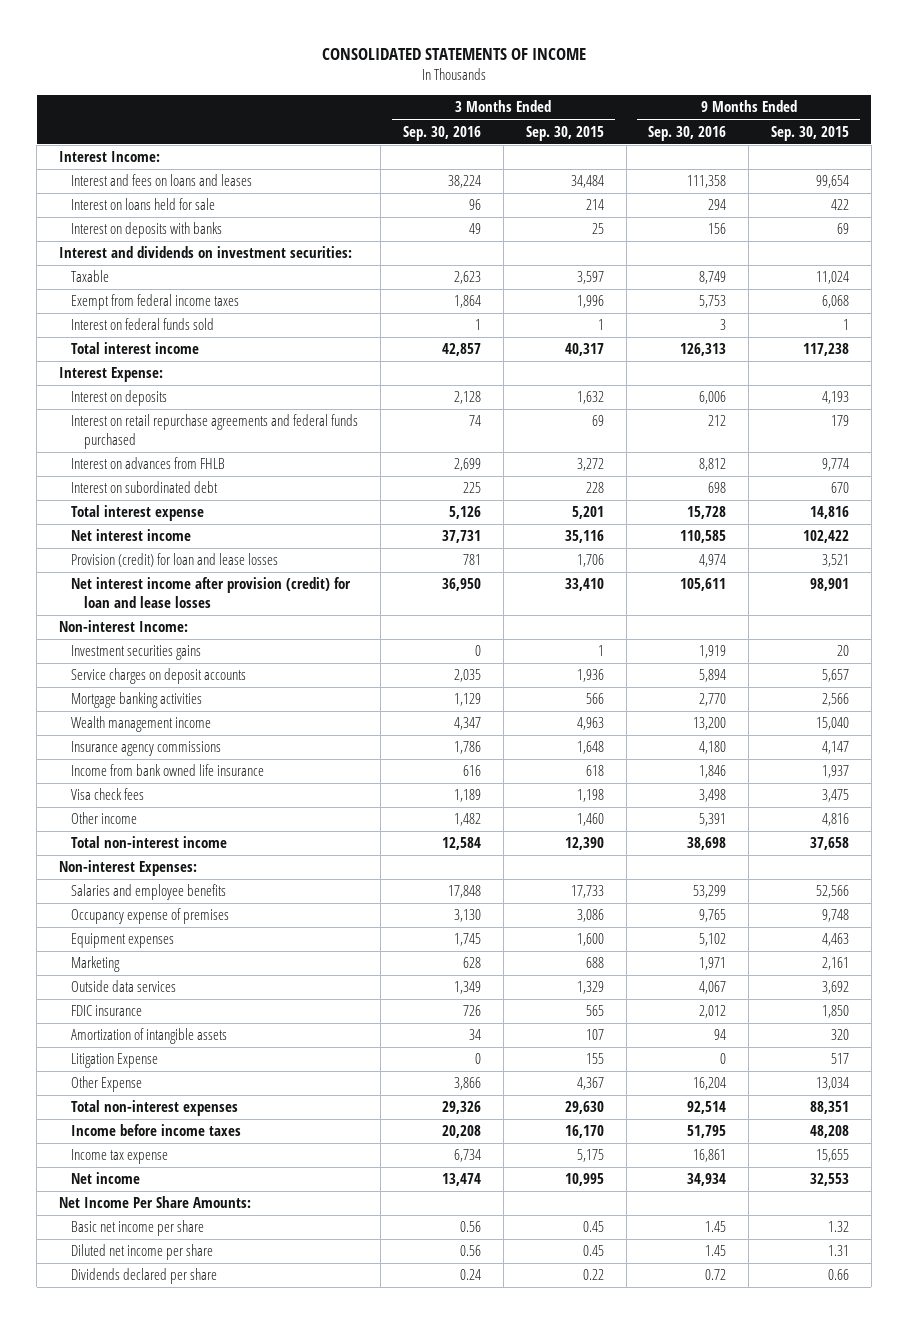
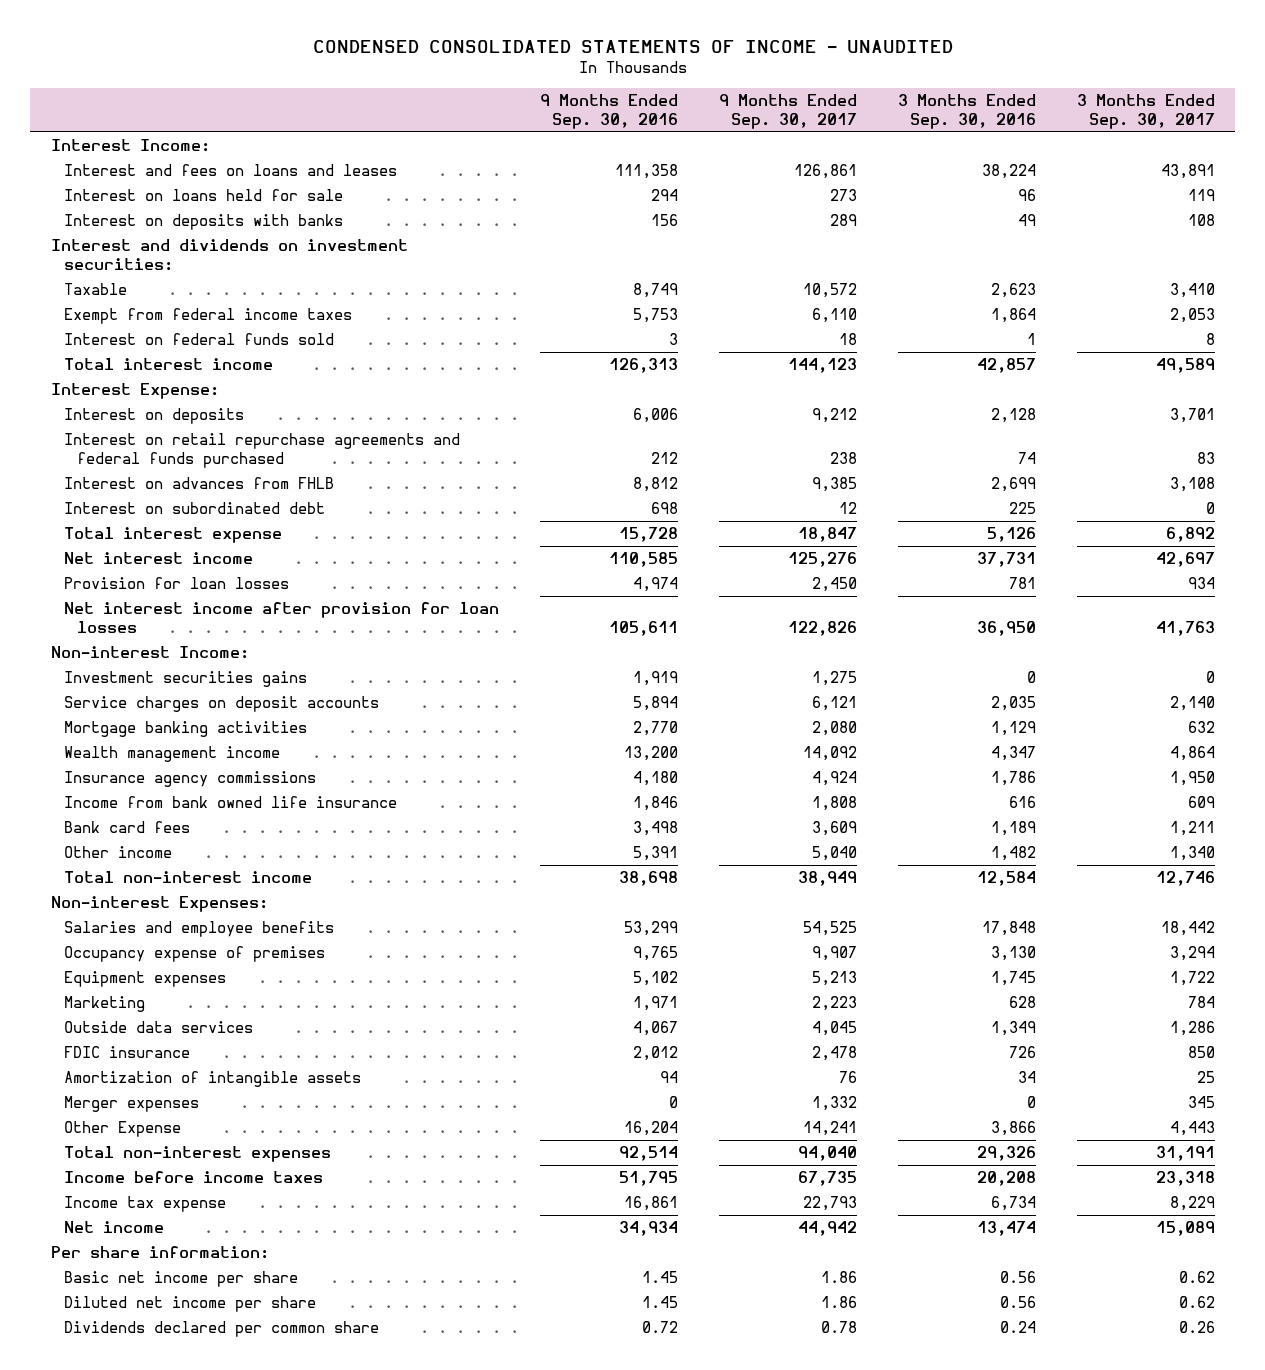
[322,47,587,60] CONSOLIDATED STATEMENTS OF INCOME -> [312,40,953,54] CONDENSED CONSOLIDATED STATEMENTS OF INCOME - UNAUDITED
[525,125,604,141] Sep. 30, 2015 -> none
[770,125,849,141] Sep. 30, 2015 -> none
none -> [718,93,857,129] 9 Months Ended Sep. 30, 2017
none -> [1076,93,1215,129] 3 Months Ended Sep. 30, 2017
[71,553,279,568] Provision (credit) for loan and lease losses -> [64,576,290,589] Provision for loan losses
[71,577,352,609] Net interest income after provision (credit) for loan and lease losses -> [64,601,500,633] Net interest income after provision for loan losses
[71,788,145,801] Visa check fees -> [64,820,191,833] Bank card fees
[71,1053,159,1069] Litigation Expense -> none
none -> [64,1095,200,1112] Merger expenses
[59,1196,252,1209] Net Income Per Share Amounts: -> [50,1245,269,1259] Per share information:
[71,1268,218,1285] Dividends declared per share -> [64,1320,380,1337] Dividends declared per common share

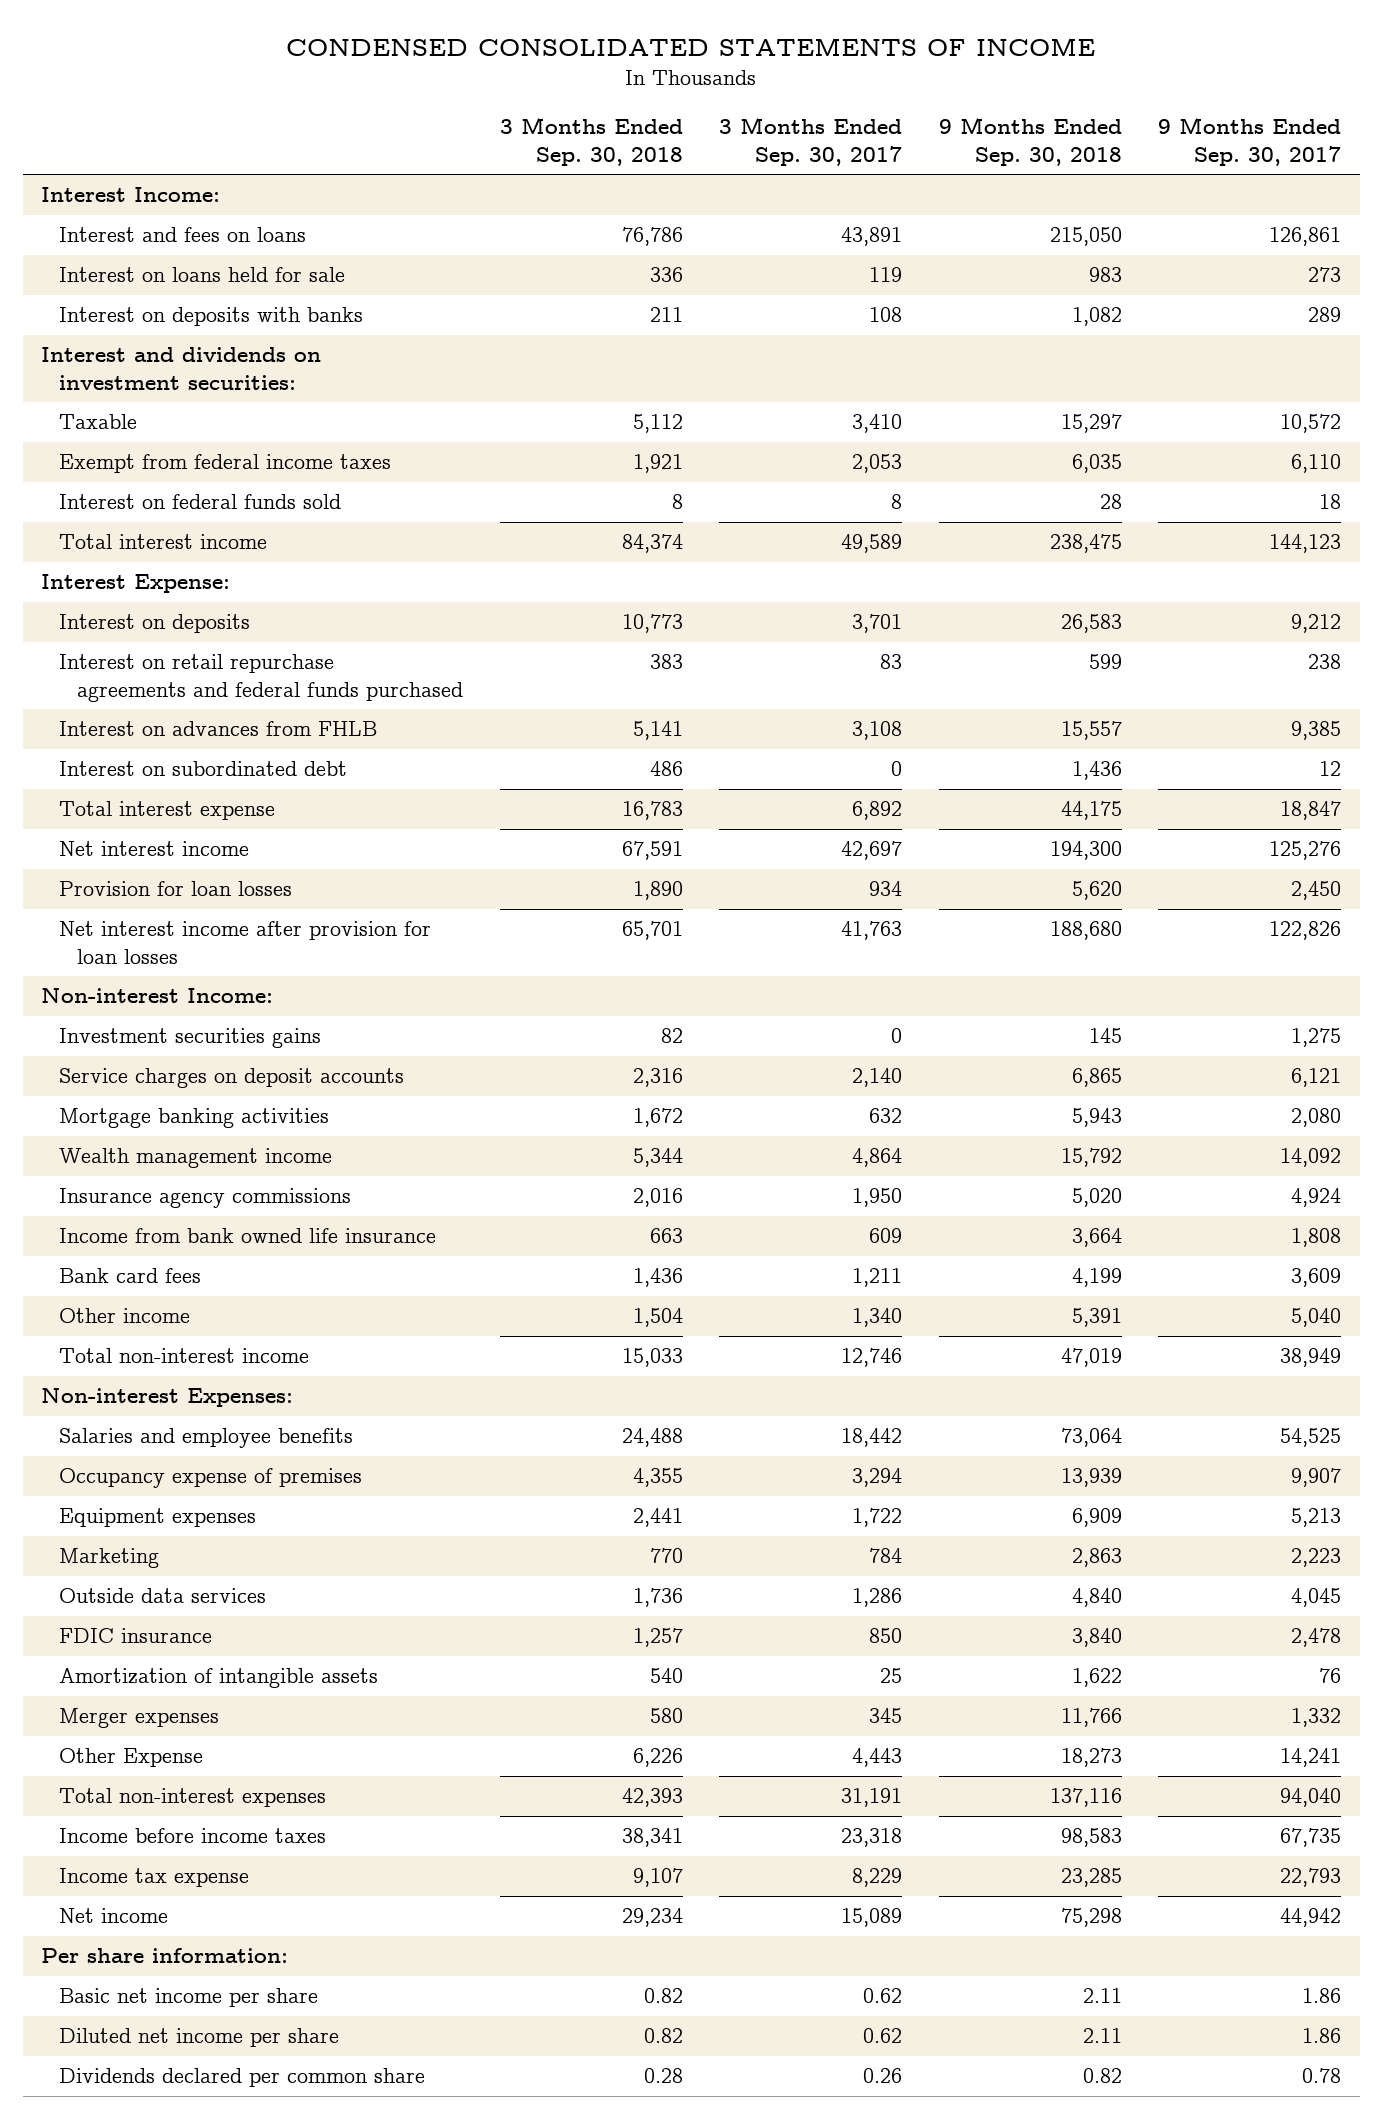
[312,40,953,54] CONDENSED CONSOLIDATED STATEMENTS OF INCOME - UNAUDITED -> [286,38,1096,57] CONDENSED CONSOLIDATED STATEMENTS OF INCOME
[539,93,678,129] 9 Months Ended Sep. 30, 2016 -> none
[897,93,1036,129] 3 Months Ended Sep. 30, 2016 -> none
none -> [499,117,683,166] 3 Months Ended Sep. 30, 2018
none -> [938,117,1122,166] 9 Months Ended Sep. 30, 2018
[64,163,398,176] Interest and fees on loans and leases -> [59,227,307,243] Interest and fees on loans

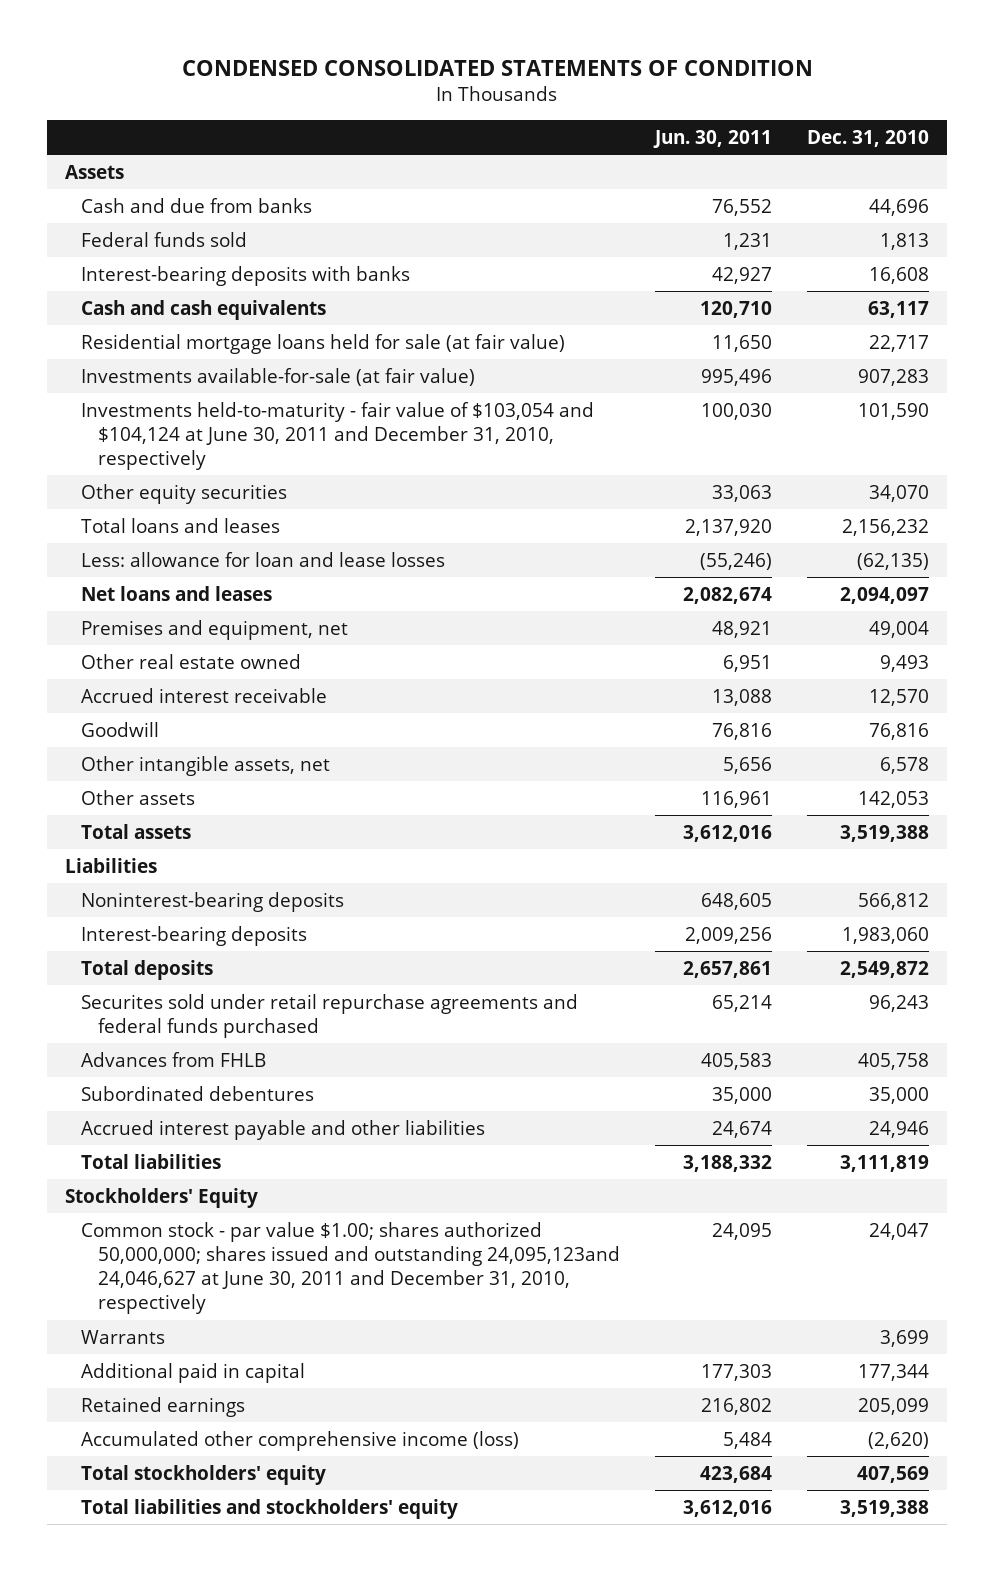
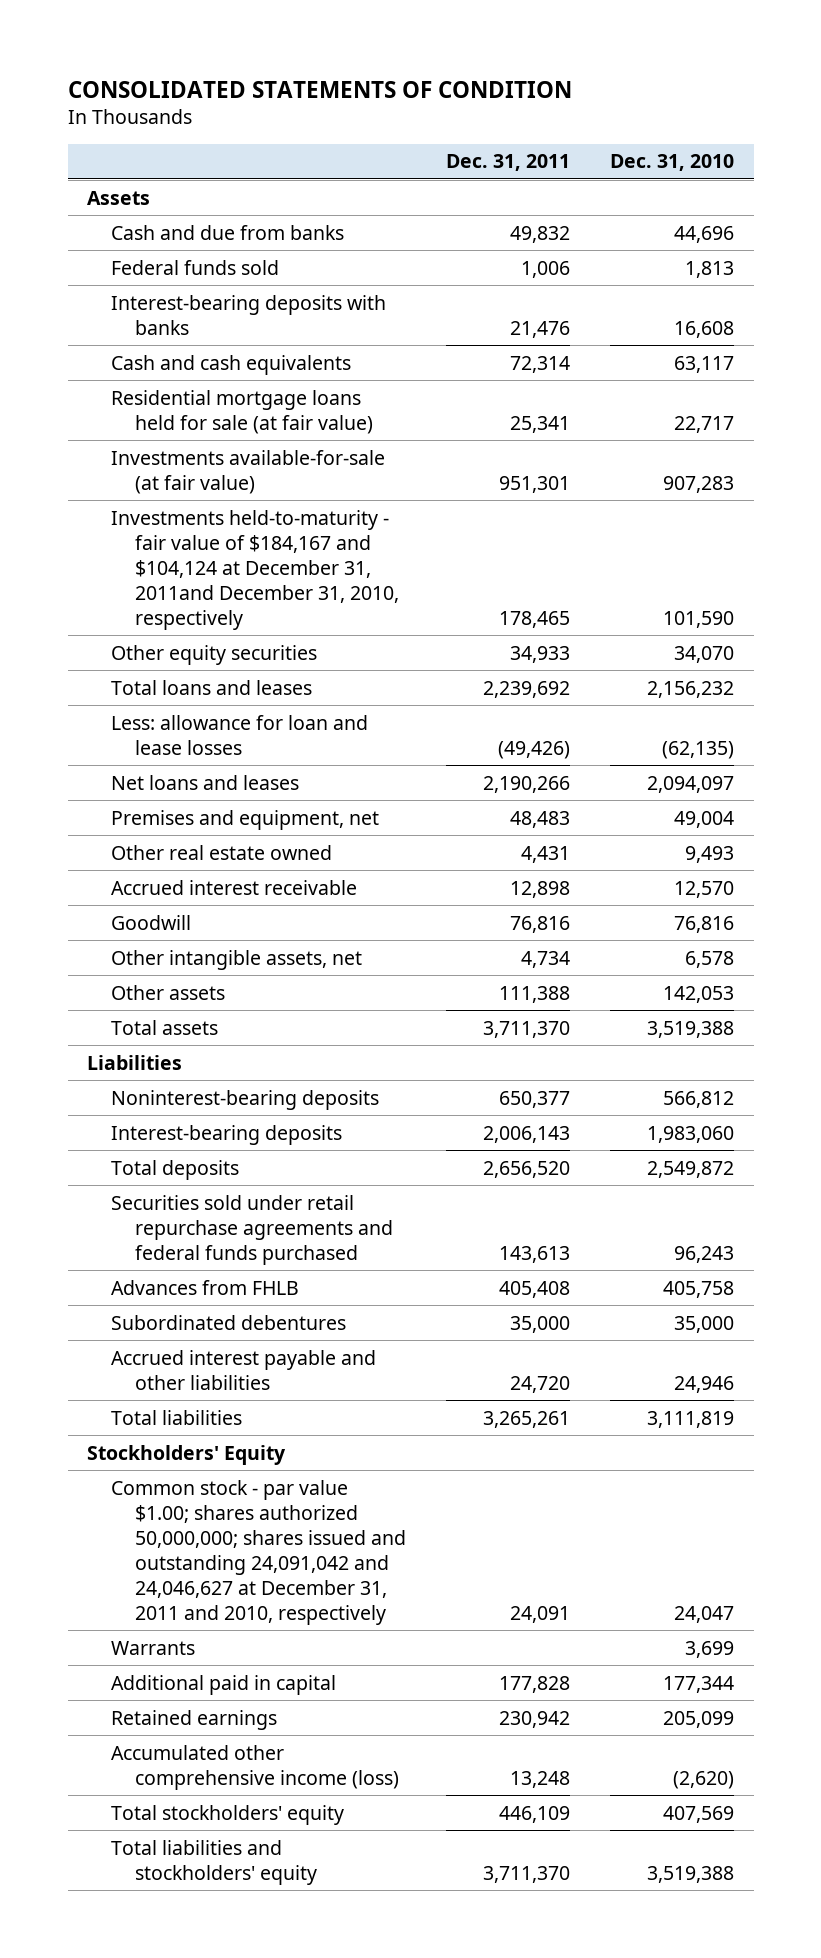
[182,60,814,77] CONDENSED CONSOLIDATED STATEMENTS OF CONDITION -> [67,80,572,98] CONSOLIDATED STATEMENTS OF CONDITION
[653,129,773,148] Jun. 30, 2011 -> none
none -> [446,154,571,172] Dec. 31, 2011
[81,401,595,471] Investments held-to-maturity - fair value of $103,054 and $104,124 at June 30, 2011 and December 31, 2010, respectively -> [111,509,400,630] Investments held-to-maturity - fair value of $184,167 and $104,124 at December 31, 2011and December 31, 2010, respectively
[81,993,579,1038] Securites sold under retail repurchase agreements and federal funds purchased -> [111,1194,394,1265] Securities sold under retail repurchase agreements and federal funds purchased
[81,1221,620,1315] Common stock - par value $1.00; shares authorized 50,000,000; shares issued and outstanding 24,095,123and 24,046,627 at June 30, 2011 and December 31, 2010, respectively -> [111,1479,407,1625] Common stock - par value $1.00; shares authorized 50,000,000; shares issued and outstanding 24,091,042 and 24,046,627 at December 31, 2011 and 2010, respectively

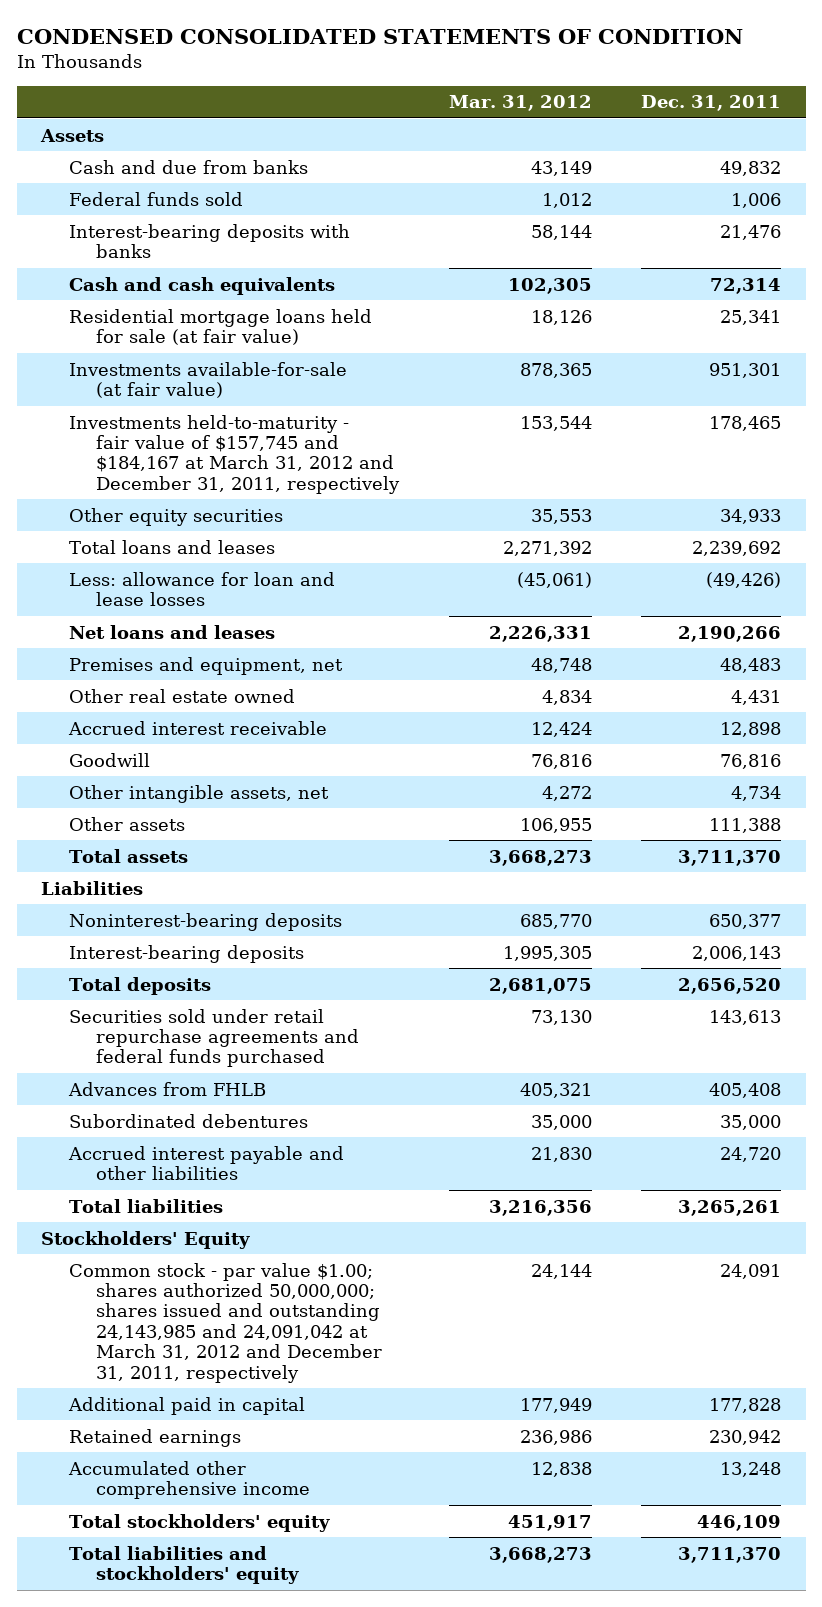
[67,80,572,98] CONSOLIDATED STATEMENTS OF CONDITION -> [16,29,743,45] CONDENSED CONSOLIDATED STATEMENTS OF CONDITION
[609,154,734,172] Dec. 31, 2010 -> none
none -> [448,95,592,112] Mar. 31, 2012
[111,509,400,630] Investments held-to-maturity - fair value of $184,167 and $104,124 at December 31, 2011and December 31, 2010, respectively -> [68,414,401,494] Investments held-to-maturity - fair value of $157,745 and $184,167 at March 31, 2012 and December 31, 2011, respectively
[111,1640,196,1655] Warrants -> none
[111,1479,407,1625] Common stock - par value $1.00; shares authorized 50,000,000; shares issued and outstanding 24,091,042 and 24,046,627 at December 31, 2011 and 2010, respectively -> [68,1262,383,1383] Common stock - par value $1.00; shares authorized 50,000,000; shares issued and outstanding 24,143,985 and 24,091,042 at March 31, 2012 and December 31, 2011, respectively
[111,1744,400,1790] Accumulated other comprehensive income (loss) -> [67,1460,311,1499] Accumulated other comprehensive income

